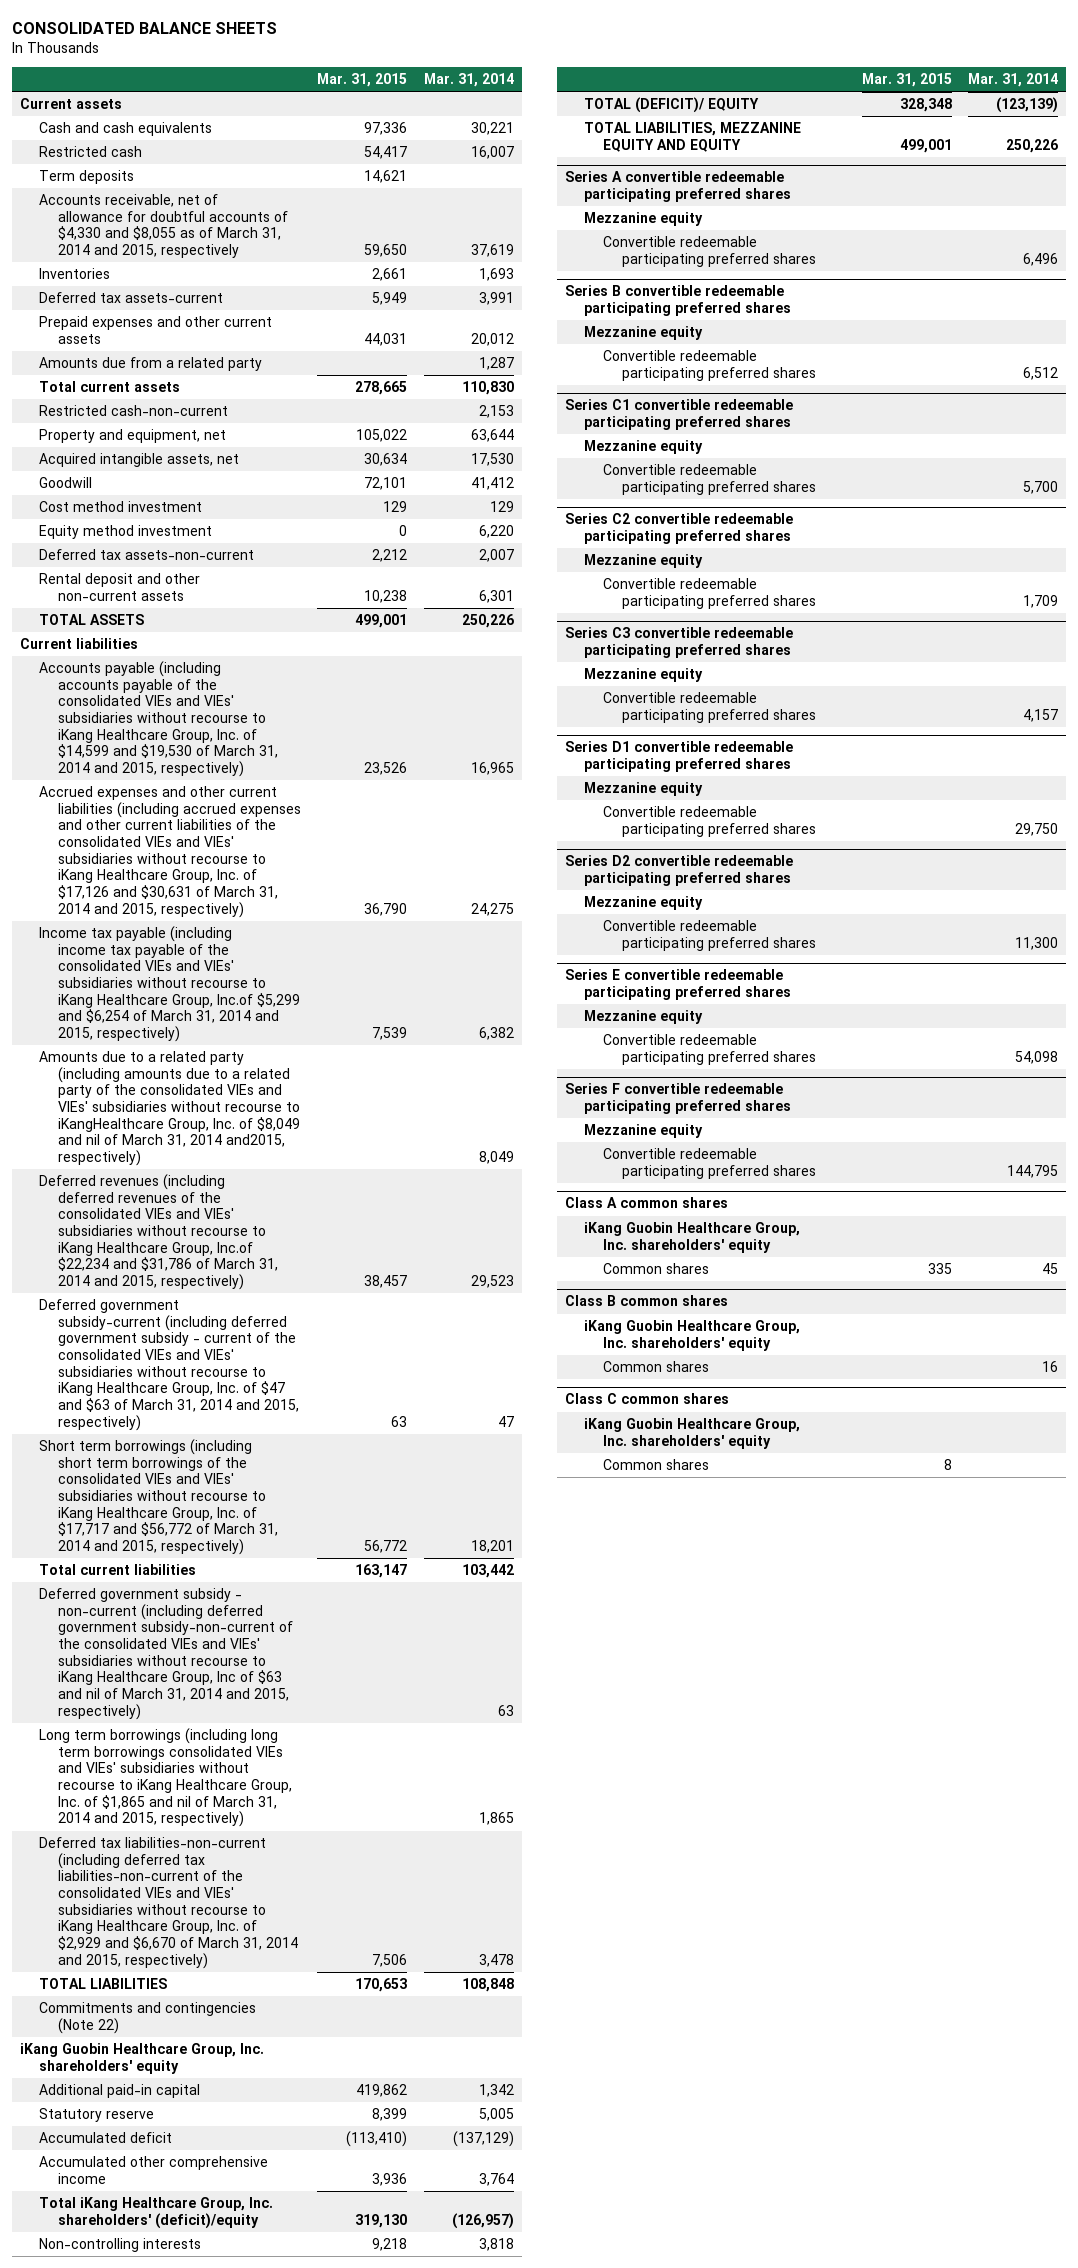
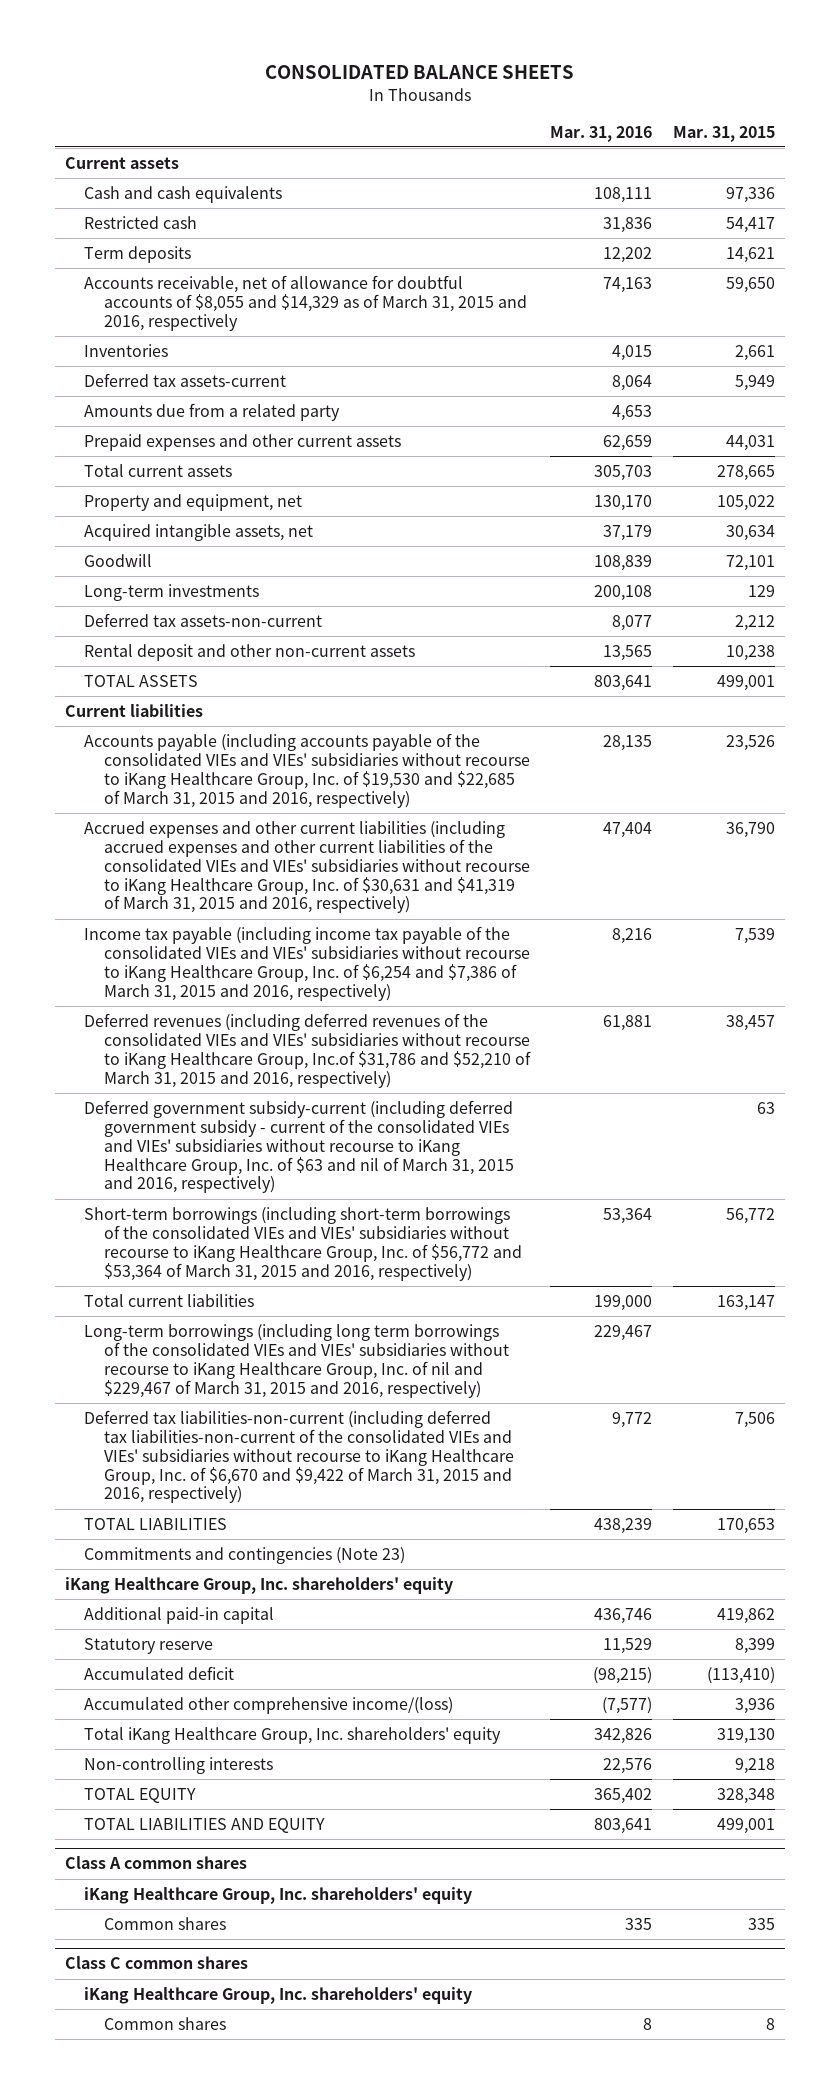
[423,73,514,88] Mar. 31, 2014 -> none
none -> [550,125,653,142] Mar. 31, 2016
[39,194,289,259] Accounts receivable, net of allowance for doubtful accounts of $4,330 and $8,055 as of March 31, 2014 and 2015, respectively -> [84,274,527,331] Accounts receivable, net of allowance for doubtful accounts of $8,055 and $14,329 as of March 31, 2015 and 2016, respectively
[39,316,273,344] Prepaid expenses and other current assets -> [84,433,402,451] Prepaid expenses and other current assets
[39,405,229,417] Restricted cash-non-current -> none
[39,525,213,540] Equity method investment -> none
[39,501,203,513] Cost method investment -> [84,583,260,601] Long-term investments
[39,1051,301,1167] Amounts due to a related party (including amounts due to a related party of the consolidated VIEs and VIEs' subsidiaries without recourse to iKangHealthcare Group, Inc. of $8,049 and nil of March 31, 2014 and2015, respectively) -> none
[39,661,279,778] Accounts payable (including accounts payable of the consolidated VIEs and VIEs' subsidiaries without recourse to iKang Healthcare Group, Inc. of $14,599 and $19,530 of March 31, 2014 and 2015, respectively) -> [84,732,530,808] Accounts payable (including accounts payable of the consolidated VIEs and VIEs' subsidiaries without recourse to iKang Healthcare Group, Inc. of $19,530 and $22,685 of March 31, 2015 and 2016, respectively)
[39,786,302,918] Accrued expenses and other current liabilities (including accrued expenses and other current liabilities of the consolidated VIEs and VIEs' subsidiaries without recourse to iKang Healthcare Group, Inc. of $17,126 and $30,631 of March 31, 2014 and 2015, respectively) -> [84,820,530,914] Accrued expenses and other current liabilities (including accrued expenses and other current liabilities of the consolidated VIEs and VIEs' subsidiaries without recourse to iKang Healthcare Group, Inc. of $30,631 and $41,319 of March 31, 2015 and 2016, respectively)
[39,926,301,1043] Income tax payable (including income tax payable of the consolidated VIEs and VIEs' subsidiaries without recourse to iKang Healthcare Group, Inc.of $5,299 and $6,254 of March 31, 2014 and 2015, respectively) -> [84,925,530,1001] Income tax payable (including income tax payable of the consolidated VIEs and VIEs' subsidiaries without recourse to iKang Healthcare Group, Inc. of $6,254 and $7,386 of March 31, 2015 and 2016, respectively)
[39,1174,279,1291] Deferred revenues (including deferred revenues of the consolidated VIEs and VIEs' subsidiaries without recourse to iKang Healthcare Group, Inc.of $22,234 and $31,786 of March 31, 2014 and 2015, respectively) -> [84,1012,531,1088] Deferred revenues (including deferred revenues of the consolidated VIEs and VIEs' subsidiaries without recourse to iKang Healthcare Group, Inc.of $31,786 and $52,210 of March 31, 2015 and 2016, respectively)
[39,1299,300,1431] Deferred government subsidy-current (including deferred government subsidy - current of the consolidated VIEs and VIEs' subsidiaries without recourse to iKang Healthcare Group, Inc. of $47 and $63 of March 31, 2014 and 2015, respectively) -> [84,1099,514,1194] Deferred government subsidy-current (including deferred government subsidy - current of the consolidated VIEs and VIEs' subsidiaries without recourse to iKang Healthcare Group, Inc. of $63 and nil of March 31, 2015 and 2016, respectively)
[39,1439,279,1556] Short term borrowings (including short term borrowings of the consolidated VIEs and VIEs' subsidiaries without recourse to iKang Healthcare Group, Inc. of $17,717 and $56,772 of March 31, 2014 and 2015, respectively) -> [84,1206,522,1281] Short-term borrowings (including short-term borrowings of the consolidated VIEs and VIEs' subsidiaries without recourse to iKang Healthcare Group, Inc. of $56,772 and $53,364 of March 31, 2015 and 2016, respectively)
[39,1588,294,1720] Deferred government subsidy - non-current (including deferred government subsidy-non-current of the consolidated VIEs and VIEs' subsidiaries without recourse to iKang Healthcare Group, Inc of $63 and nil of March 31, 2014 and 2015, respectively) -> none
[39,1728,293,1828] Long term borrowings (including long term borrowings consolidated VIEs and VIEs' subsidiaries without recourse to iKang Healthcare Group, Inc. of $1,865 and nil of March 31, 2014 and 2015, respectively) -> [84,1323,509,1398] Long-term borrowings (including long term borrowings of the consolidated VIEs and VIEs' subsidiaries without recourse to iKang Healthcare Group, Inc. of nil and $229,467 of March 31, 2015 and 2016, respectively)
[39,1837,299,1969] Deferred tax liabilities-non-current (including deferred tax liabilities-non-current of the consolidated VIEs and VIEs' subsidiaries without recourse to iKang Healthcare Group, Inc. of $2,929 and $6,670 of March 31, 2014 and 2015, respectively) -> [84,1409,514,1504] Deferred tax liabilities-non-current (including deferred tax liabilities-non-current of the consolidated VIEs and VIEs' subsidiaries without recourse to iKang Healthcare Group, Inc. of $6,670 and $9,422 of March 31, 2015 and 2016, respectively)
[39,2002,257,2034] Commitments and contingencies (Note 22) -> [84,1546,406,1564] Commitments and contingencies (Note 23)
[20,2043,265,2074] iKang Guobin Healthcare Group, Inc. shareholders' equity -> [64,1576,453,1594] iKang Healthcare Group, Inc. shareholders' equity
[39,2156,269,2184] Accumulated other comprehensive income -> [84,1696,454,1714] Accumulated other comprehensive income/(loss)
[39,2197,274,2229] Total iKang Healthcare Group, Inc. shareholders' (deficit)/equity -> [84,1726,502,1744] Total iKang Healthcare Group, Inc. shareholders' equity
[564,171,791,203] Series A convertible redeemable participating preferred shares -> none
[583,212,703,227] Mezzanine equity -> none
[602,236,816,267] Convertible redeemable participating preferred shares -> none
[564,285,791,317] Series B convertible redeemable participating preferred shares -> none
[583,326,703,341] Mezzanine equity -> none
[602,350,816,381] Convertible redeemable participating preferred shares -> none
[564,399,793,431] Series C1 convertible redeemable participating preferred shares -> none
[583,440,703,455] Mezzanine equity -> none
[602,464,816,495] Convertible redeemable participating preferred shares -> none
[564,513,793,545] Series C2 convertible redeemable participating preferred shares -> none
[583,554,703,569] Mezzanine equity -> none
[602,578,816,609] Convertible redeemable participating preferred shares -> none
[564,627,793,659] Series C3 convertible redeemable participating preferred shares -> none
[583,668,703,683] Mezzanine equity -> none
[602,692,816,723] Convertible redeemable participating preferred shares -> none
[564,741,793,773] Series D1 convertible redeemable participating preferred shares -> none
[583,782,703,797] Mezzanine equity -> none
[602,806,816,837] Convertible redeemable participating preferred shares -> none
[564,855,793,887] Series D2 convertible redeemable participating preferred shares -> none
[583,896,703,911] Mezzanine equity -> none
[602,920,816,951] Convertible redeemable participating preferred shares -> none
[564,969,791,1001] Series E convertible redeemable participating preferred shares -> none
[583,1010,703,1025] Mezzanine equity -> none
[602,1034,816,1065] Convertible redeemable participating preferred shares -> none
[564,1083,791,1115] Series F convertible redeemable participating preferred shares -> none
[583,1124,703,1139] Mezzanine equity -> none
[602,1148,816,1179] Convertible redeemable participating preferred shares -> none
[583,97,759,114] TOTAL (DEFICIT)/ EQUITY -> [84,1787,197,1803] TOTAL EQUITY
[583,122,801,152] TOTAL LIABILITIES, MEZZANINE EQUITY AND EQUITY -> [84,1817,326,1833] TOTAL LIABILITIES AND EQUITY
[583,1222,800,1253] iKang Guobin Healthcare Group, Inc. shareholders' equity -> [84,1886,473,1904] iKang Healthcare Group, Inc. shareholders' equity
[564,1295,728,1307] Class B common shares -> none
[583,1320,800,1351] iKang Guobin Healthcare Group, Inc. shareholders' equity -> none
[602,1361,709,1373] Common shares -> none
[583,1418,800,1449] iKang Guobin Healthcare Group, Inc. shareholders' equity -> [84,1986,473,2004] iKang Healthcare Group, Inc. shareholders' equity

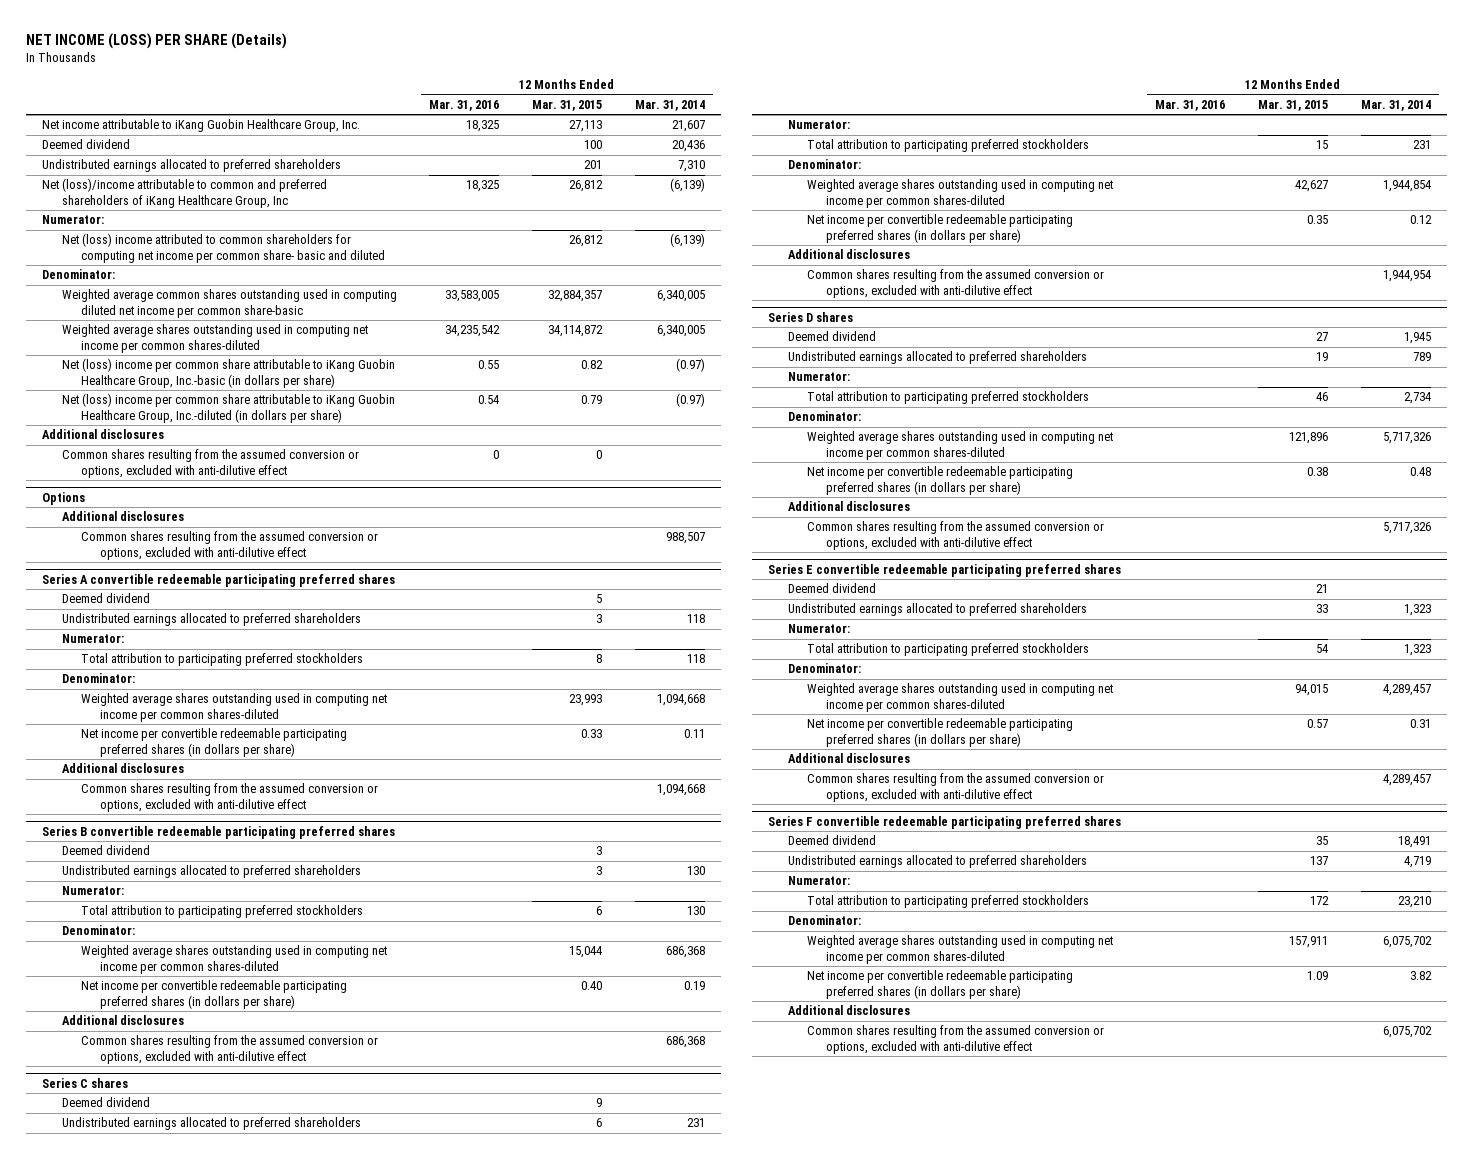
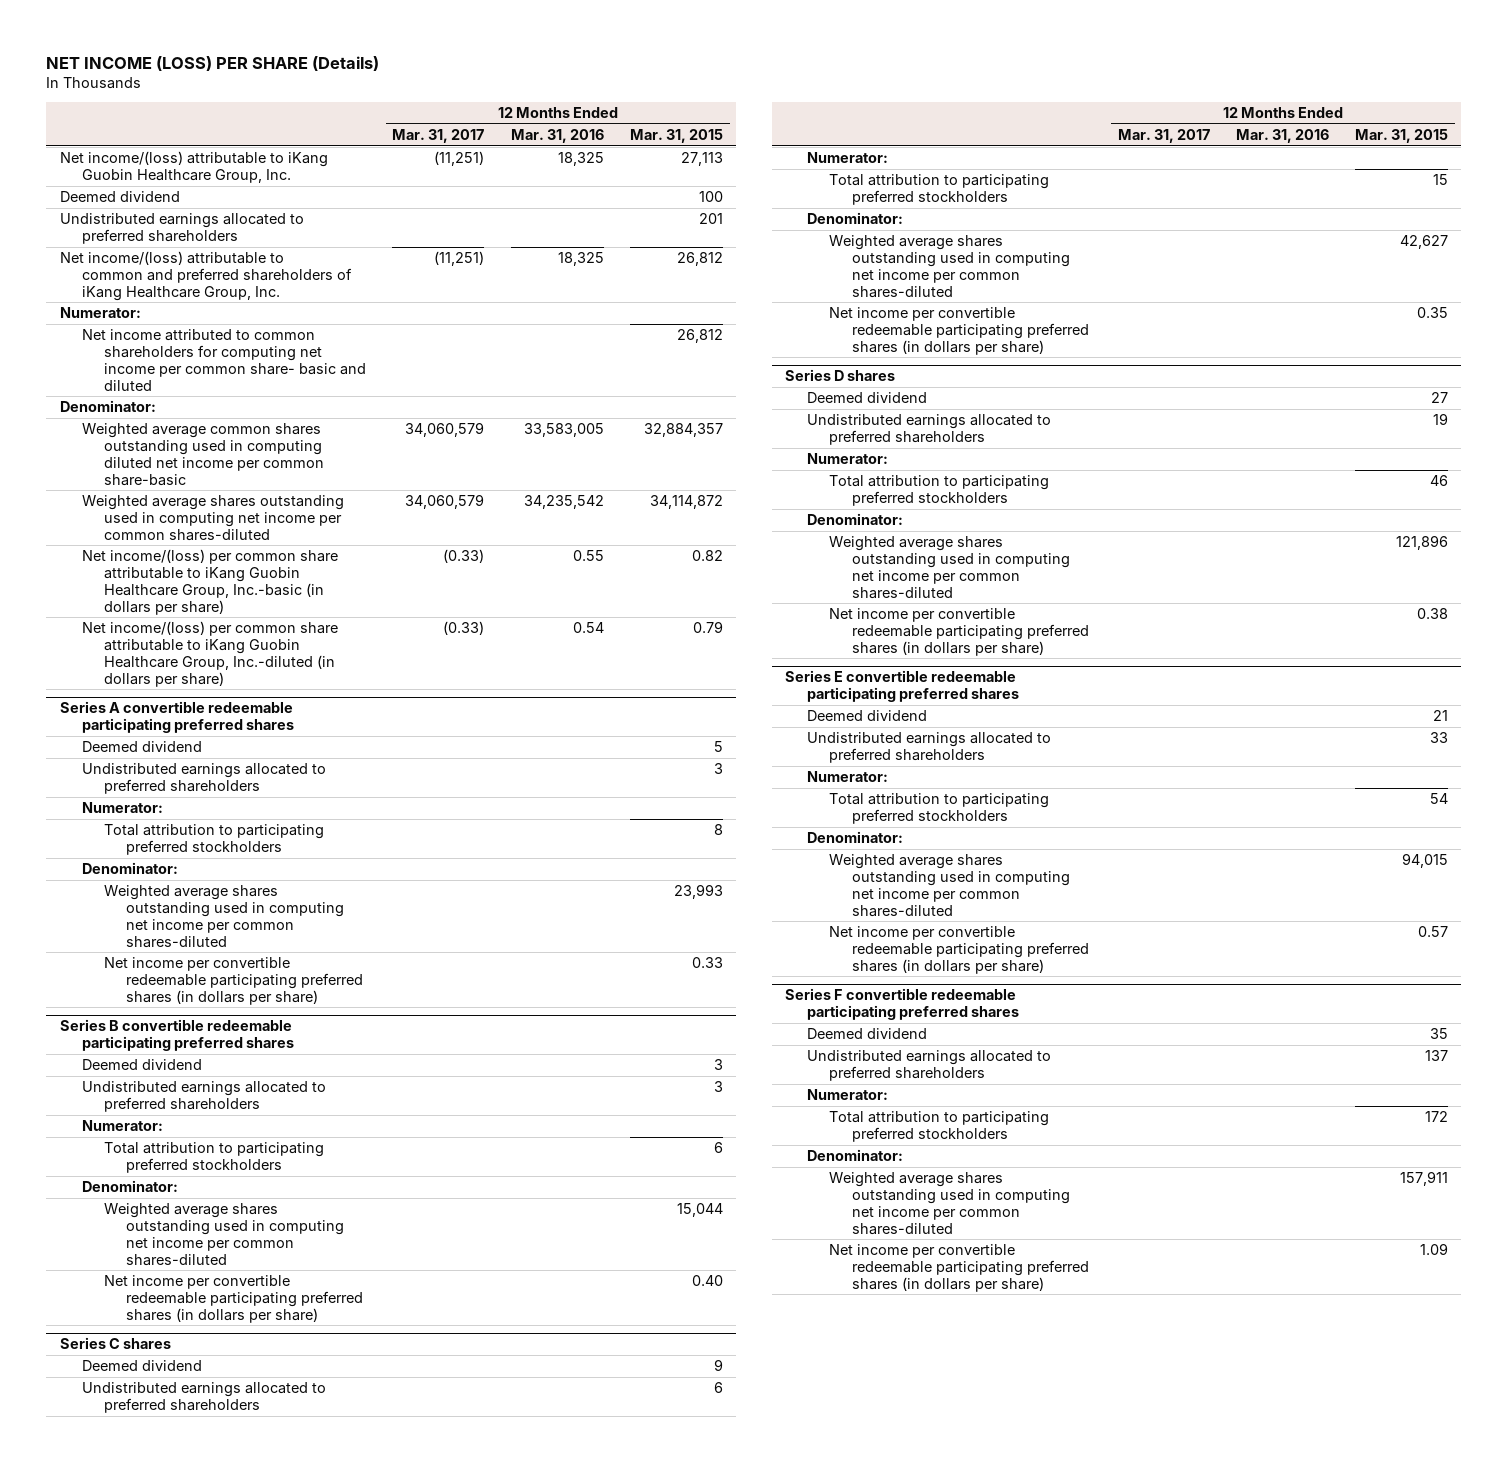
[634,99,705,111] Mar. 31, 2014 -> none
none -> [392,128,485,143] Mar. 31, 2017
[42,119,361,133] Net income attributable to iKang Guobin Healthcare Group, Inc. -> [59,151,328,183] Net income/(loss) attributable to iKang Guobin Healthcare Group, Inc.
[42,178,328,208] Net (loss)/income attributable to common and preferred shareholders of iKang Healthcare Group, Inc -> [59,251,352,301] Net income/(loss) attributable to common and preferred shareholders of iKang Healthcare Group, Inc.
[61,233,385,263] Net (loss) income attributed to common shareholders for computing net income per common share- basic and diluted -> [81,329,367,391] Net income attributed to common shareholders for computing net income per common share- basic and diluted
[42,429,165,440] Additional disclosures -> none
[61,449,359,478] Common shares resulting from the assumed conversion or options, excluded with anti-dilutive effect -> none
[42,491,86,505] Options -> none
[61,511,184,522] Additional disclosures -> none
[80,531,378,560] Common shares resulting from the assumed conversion or options, excluded with anti-dilutive effect -> none
[61,358,395,388] Net (loss) income per common share attributable to iKang Guobin Healthcare Group, Inc.-basic (in dollars per share) -> [81,549,338,615] Net income/(loss) per common share attributable to iKang Guobin Healthcare Group, Inc.-basic (in dollars per share)
[61,393,395,423] Net (loss) income per common share attributable to iKang Guobin Healthcare Group, Inc.-diluted (in dollars per share) -> [81,621,338,687] Net income/(loss) per common share attributable to iKang Guobin Healthcare Group, Inc.-diluted (in dollars per share)
[61,763,184,774] Additional disclosures -> none
[80,783,378,812] Common shares resulting from the assumed conversion or options, excluded with anti-dilutive effect -> none
[61,1015,184,1026] Additional disclosures -> none
[80,1035,378,1064] Common shares resulting from the assumed conversion or options, excluded with anti-dilutive effect -> none
[787,249,910,260] Additional disclosures -> none
[806,269,1104,298] Common shares resulting from the assumed conversion or options, excluded with anti-dilutive effect -> none
[787,501,910,512] Additional disclosures -> none
[806,521,1104,550] Common shares resulting from the assumed conversion or options, excluded with anti-dilutive effect -> none
[787,753,910,764] Additional disclosures -> none
[806,773,1104,802] Common shares resulting from the assumed conversion or options, excluded with anti-dilutive effect -> none
[787,1005,910,1016] Additional disclosures -> none
[806,1025,1104,1054] Common shares resulting from the assumed conversion or options, excluded with anti-dilutive effect -> none

